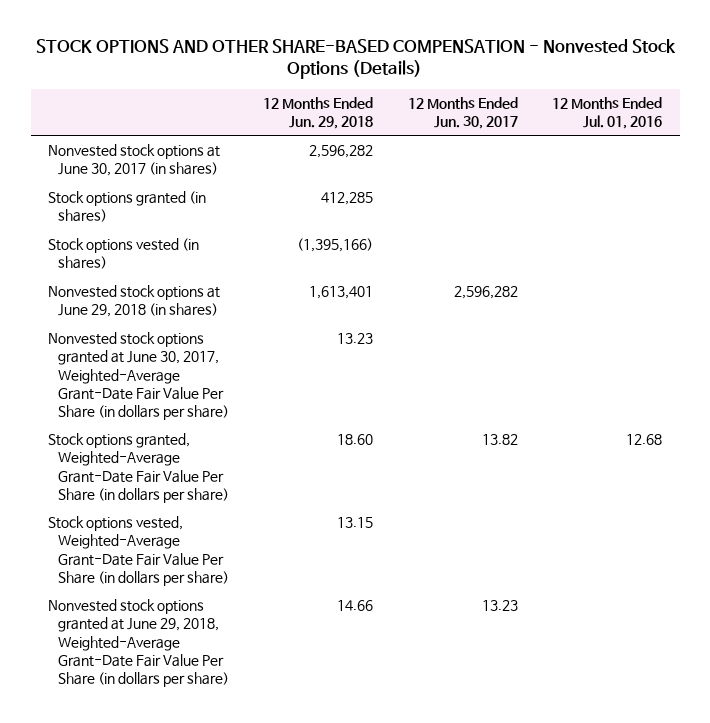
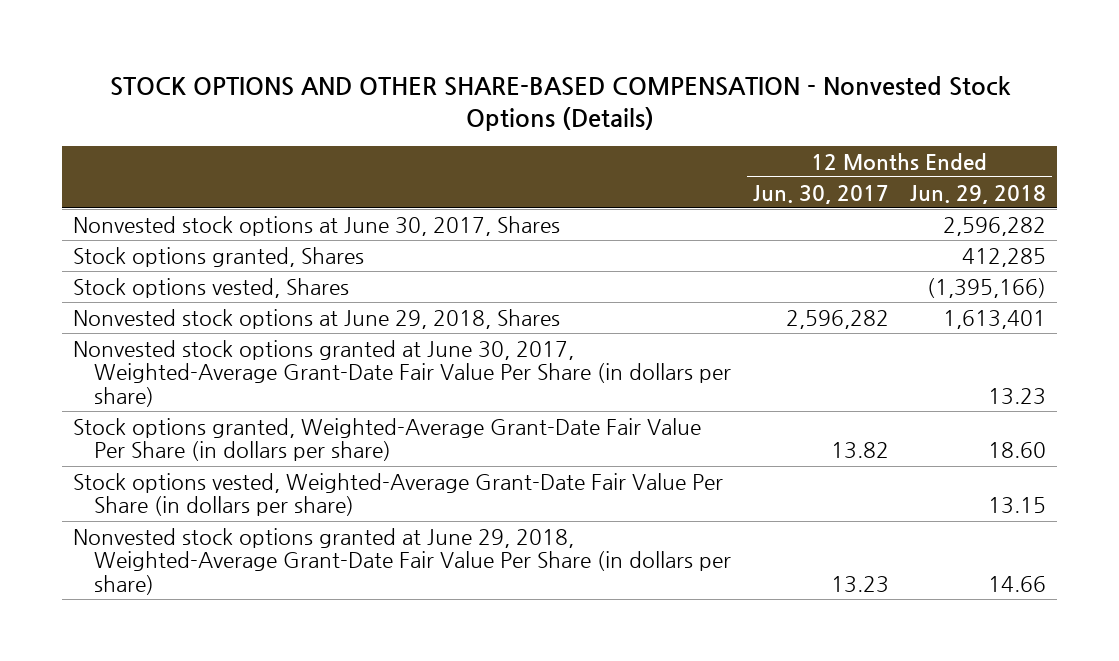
[552,97,663,130] 12 Months Ended Jul. 01, 2016 -> none
[47,144,220,177] Nonvested stock options at June 30, 2017 (in shares) -> [73,215,561,236] Nonvested stock options at June 30, 2017, Shares
[47,191,206,223] Stock options granted (in shares) -> [73,246,365,267] Stock options granted, Shares
[47,238,199,270] Stock options vested (in shares) -> [73,277,350,298] Stock options vested, Shares
[47,285,220,318] Nonvested stock options at June 29, 2018 (in shares) -> [73,308,561,329] Nonvested stock options at June 29, 2018, Shares

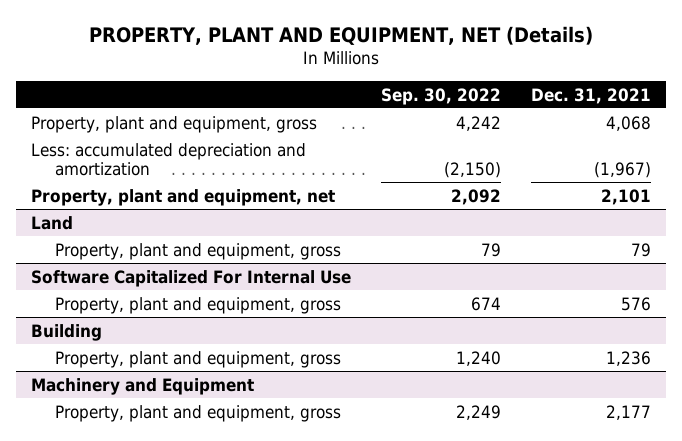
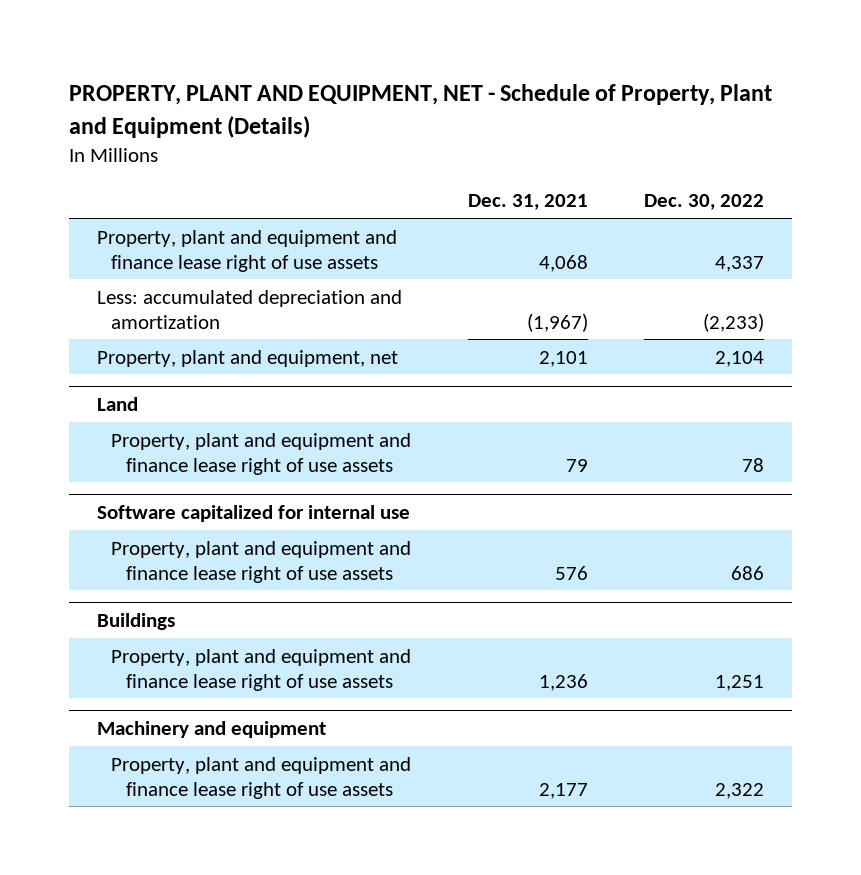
[89,25,594,45] PROPERTY, PLANT AND EQUIPMENT, NET (Details) -> [68,84,772,138] PROPERTY, PLANT AND EQUIPMENT, NET - Schedule of Property, Plant and Equipment (Details)
[381,87,502,105] Sep. 30, 2022 -> none
none -> [643,194,764,211] Dec. 30, 2022
[30,115,317,133] Property, plant and equipment, gross -> [96,229,397,272] Property, plant and equipment and finance lease right of use assets
[54,242,341,260] Property, plant and equipment, gross -> [111,432,412,475] Property, plant and equipment and finance lease right of use assets
[30,269,351,287] Software Capitalized For Internal Use -> [96,505,410,523] Software capitalized for internal use
[54,296,341,314] Property, plant and equipment, gross -> [111,540,412,583] Property, plant and equipment and finance lease right of use assets
[30,323,102,341] Building -> [96,613,175,631] Buildings
[54,350,341,368] Property, plant and equipment, gross -> [111,648,412,691] Property, plant and equipment and finance lease right of use assets
[30,377,254,395] Machinery and Equipment -> [96,721,326,739] Machinery and equipment
[54,404,341,422] Property, plant and equipment, gross -> [111,756,412,799] Property, plant and equipment and finance lease right of use assets

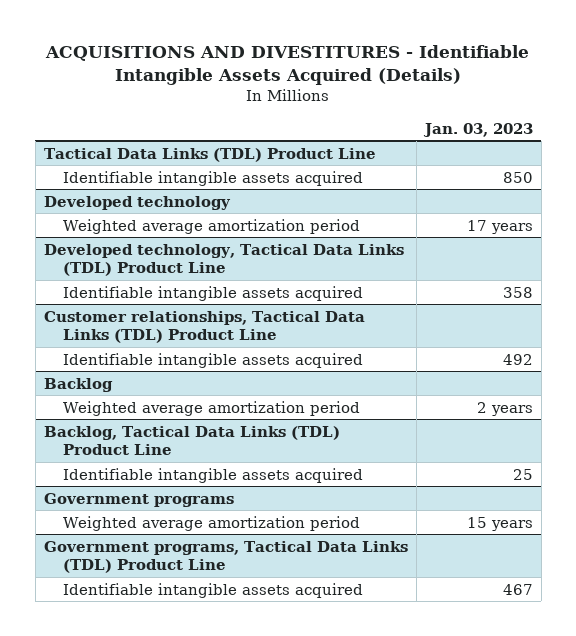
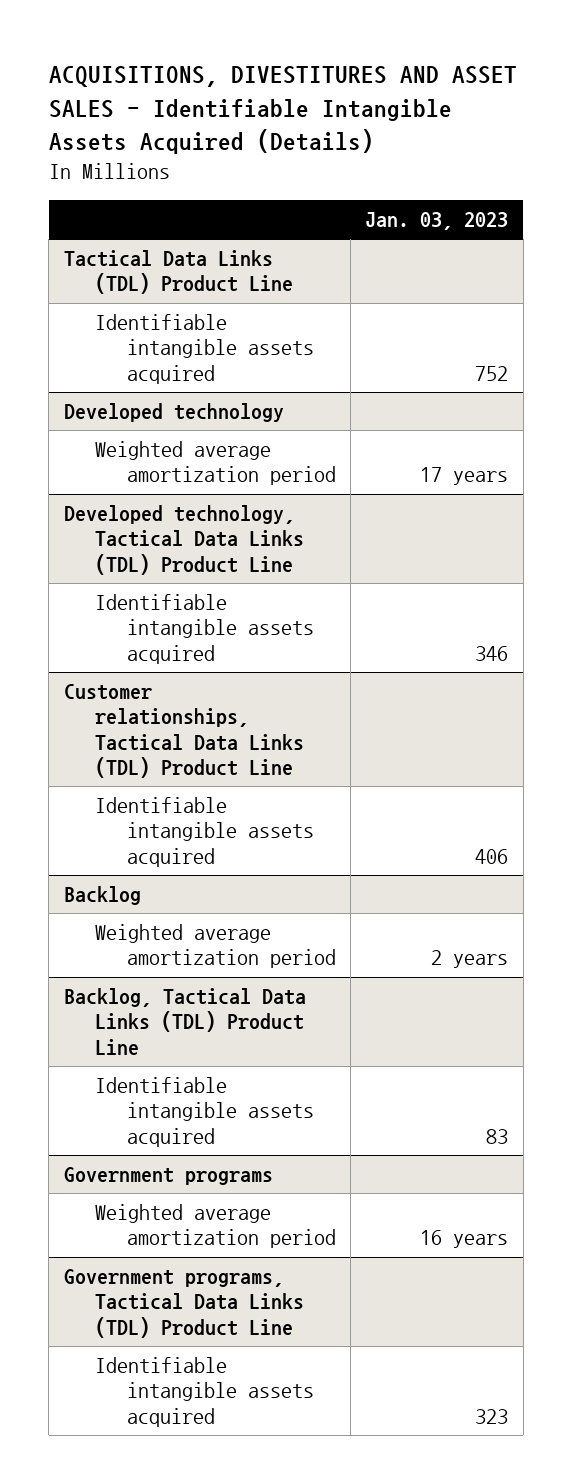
[45,45,530,86] ACQUISITIONS AND DIVESTITURES - Identifiable Intangible Assets Acquired (Details) -> [48,66,517,155] ACQUISITIONS, DIVESTITURES AND ASSET SALES - Identifiable Intangible Assets Acquired (Details)
[502,171,533,183] 850 -> [475,365,509,381] 752
[502,286,533,298] 358 -> [475,645,509,661] 346
[502,353,533,365] 492 -> [475,848,509,864] 406
[512,468,533,480] 25 -> [486,1128,509,1144] 83
[466,516,533,531] 15 years -> [420,1230,509,1249] 16 years
[502,583,533,595] 467 -> [475,1408,509,1424] 323

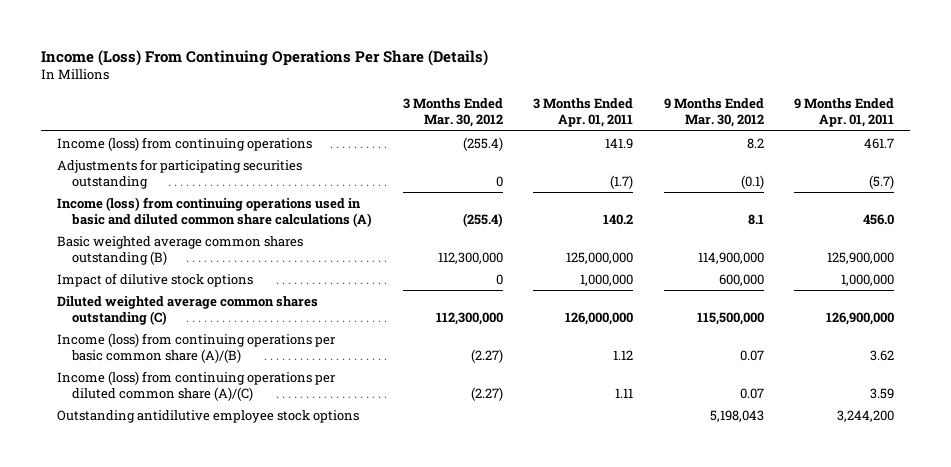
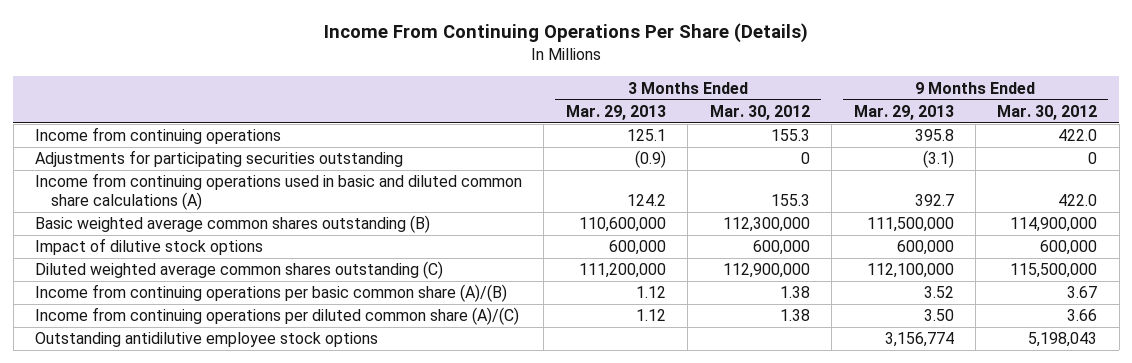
[41,49,489,66] Income (Loss) From Continuing Operations Per Share (Details) -> [324,23,809,44] Income From Continuing Operations Per Share (Details)
[533,97,634,127] 3 Months Ended Apr. 01, 2011 -> none
[794,97,895,127] 9 Months Ended Apr. 01, 2011 -> none
none -> [565,104,666,120] Mar. 29, 2013
none -> [853,104,954,120] Mar. 29, 2013
[56,136,312,151] Income (loss) from continuing operations -> [34,127,281,145] Income from continuing operations
[462,136,503,151] (255.4) -> [770,129,810,142] 155.3
[746,137,764,149] 8.2 -> [1058,129,1098,142] 422.0
[740,174,764,189] (0.1) -> [1088,152,1098,165] 0
[56,196,373,227] Income (loss) from continuing operations used in basic and diluted common share calculations (A) -> [34,173,522,211] Income from continuing operations used in basic and diluted common share calculations (A)
[462,212,503,227] (255.4) -> [770,194,810,207] 155.3
[747,213,764,225] 8.1 -> [1058,194,1098,207] 422.0
[495,273,503,285] 0 -> [752,240,810,256] 600,000
[435,311,503,325] 112,300,000 -> [722,263,810,279] 112,900,000
[56,332,336,363] Income (loss) from continuing operations per basic common share (A)/(B) -> [34,284,507,303] Income from continuing operations per basic common share (A)/(B)
[470,348,503,363] (2.27) -> [779,286,810,299] 1.38
[739,349,764,361] 0.07 -> [1067,286,1098,299] 3.67
[56,370,336,401] Income (loss) from continuing operations per diluted common share (A)/(C) -> [34,307,519,326] Income from continuing operations per diluted common share (A)/(C)
[470,386,503,401] (2.27) -> [779,309,810,322] 1.38
[739,387,764,399] 0.07 -> [1067,309,1098,322] 3.66

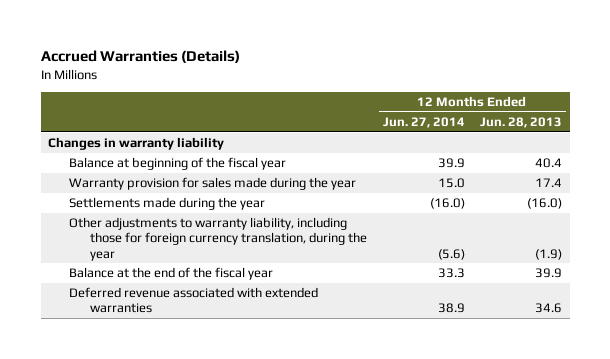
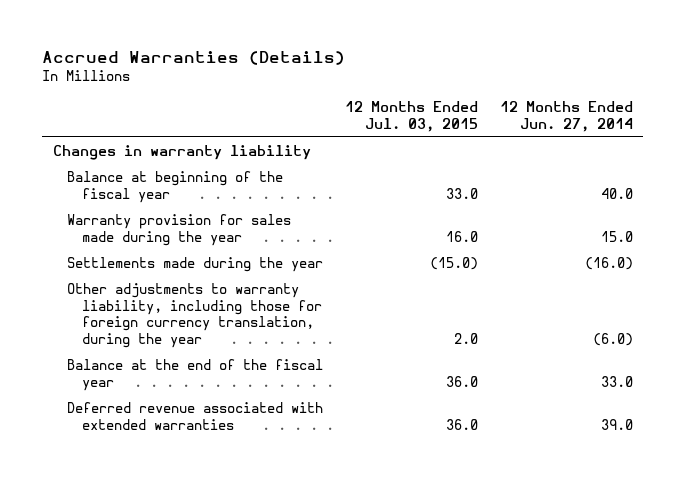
[479,117,562,129] Jun. 28, 2013 -> none
none -> [345,101,479,133] 12 Months Ended Jul. 03, 2015
[437,158,465,169] 39.9 -> [600,187,633,199] 40.0
[437,248,465,260] (5.6) -> [592,333,633,347] (6.0)
[437,268,465,279] 33.3 -> [600,375,633,387] 33.0
[437,303,465,314] 38.9 -> [600,418,633,430] 39.0

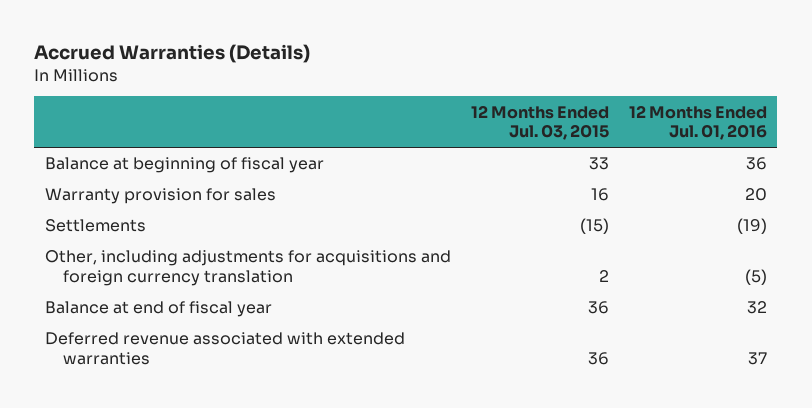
[499,101,633,133] 12 Months Ended Jun. 27, 2014 -> none
none -> [629,104,768,141] 12 Months Ended Jul. 01, 2016
[52,145,311,161] Changes in warranty liability -> none
[67,171,284,203] Balance at beginning of the fiscal year -> [44,157,324,174] Balance at beginning of fiscal year
[446,187,479,199] 33.0 -> [588,157,609,171] 33
[67,214,292,246] Warranty provision for sales made during the year -> [44,188,276,205] Warranty provision for sales
[446,230,479,242] 16.0 -> [590,188,609,202] 16
[67,257,324,273] Settlements made during the year -> [44,219,146,233] Settlements
[430,257,479,271] (15.0) -> [579,218,609,235] (15)
[67,283,322,349] Other adjustments to warranty liability, including those for foreign currency translation, during the year -> [44,250,451,287] Other, including adjustments for acquisitions and foreign currency translation
[454,333,479,345] 2.0 -> [598,270,609,283] 2
[67,359,324,391] Balance at the end of the fiscal year -> [44,301,272,318] Balance at end of fiscal year
[446,375,479,387] 36.0 -> [587,301,609,315] 36
[446,418,479,430] 36.0 -> [587,352,609,366] 36

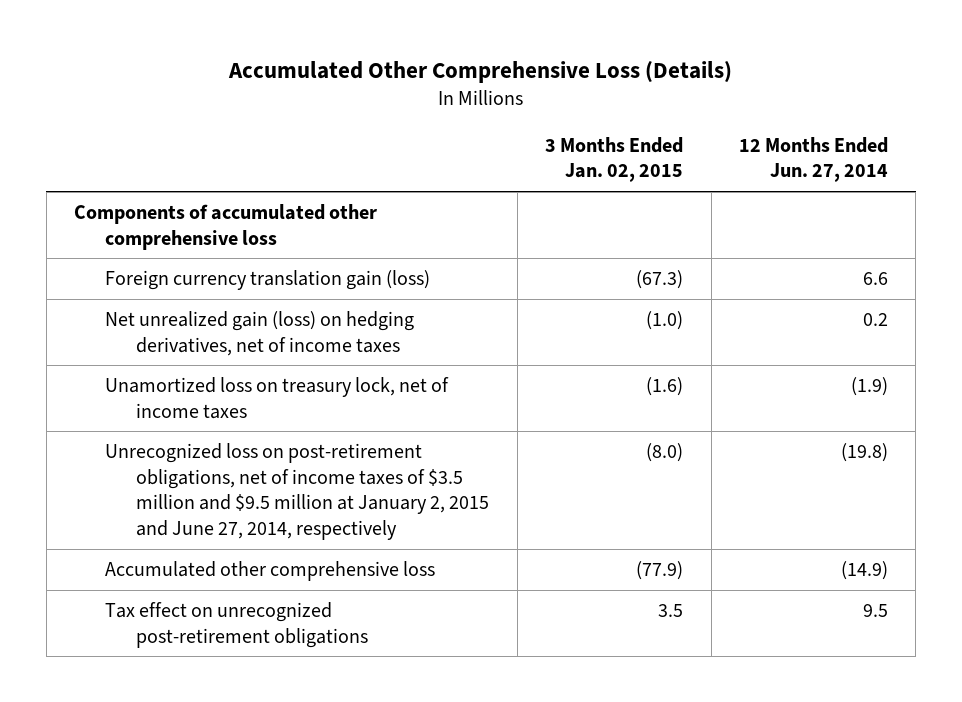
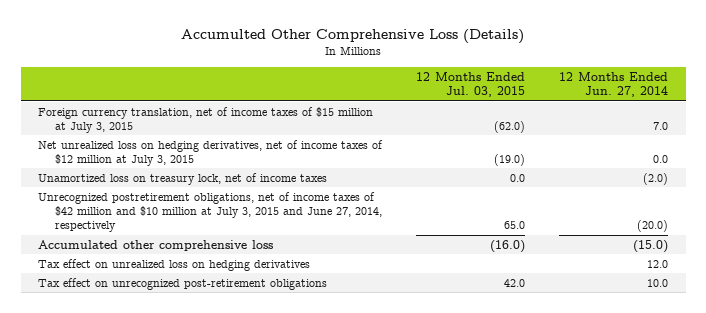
[228,60,733,83] Accumulated Other Comprehensive Loss (Details) -> [181,29,525,45] Accumulted Other Comprehensive Loss (Details)
[545,136,684,183] 3 Months Ended Jan. 02, 2015 -> none
none -> [416,71,526,98] 12 Months Ended Jul. 03, 2015
[74,204,378,250] Components of accumulated other comprehensive loss -> none
[105,270,431,291] Foreign currency translation gain (loss) -> [37,106,373,133] Foreign currency translation, net of income taxes of $15 million at July 3, 2015
[863,272,889,286] 6.6 -> [653,121,669,130] 7.0
[105,311,415,356] Net unrealized gain (loss) on hedging derivatives, net of income taxes -> [37,139,383,166] Net unrealized loss on hedging derivatives, net of income taxes of $12 million at July 3, 2015
[863,313,889,327] 0.2 -> [653,154,669,163] 0.0
[851,377,889,397] (1.9) -> [643,172,669,185] (2.0)
[105,443,490,540] Unrecognized loss on post-retirement obligations, net of income taxes of $3.5 million and $9.5 million at January 2, 2015 and June 27, 2014, respectively -> [37,191,383,233] Unrecognized postretirement obligations, net of income taxes of $42 million and $10 million at July 3, 2015 and June 27, 2014, respectively
[841,443,889,463] (19.8) -> [637,220,669,233] (20.0)
[841,561,889,581] (14.9) -> [633,239,669,253] (15.0)
none -> [37,258,310,271] Tax effect on unrealized loss on hedging derivatives
[863,604,889,618] 9.5 -> [647,278,669,287] 10.0

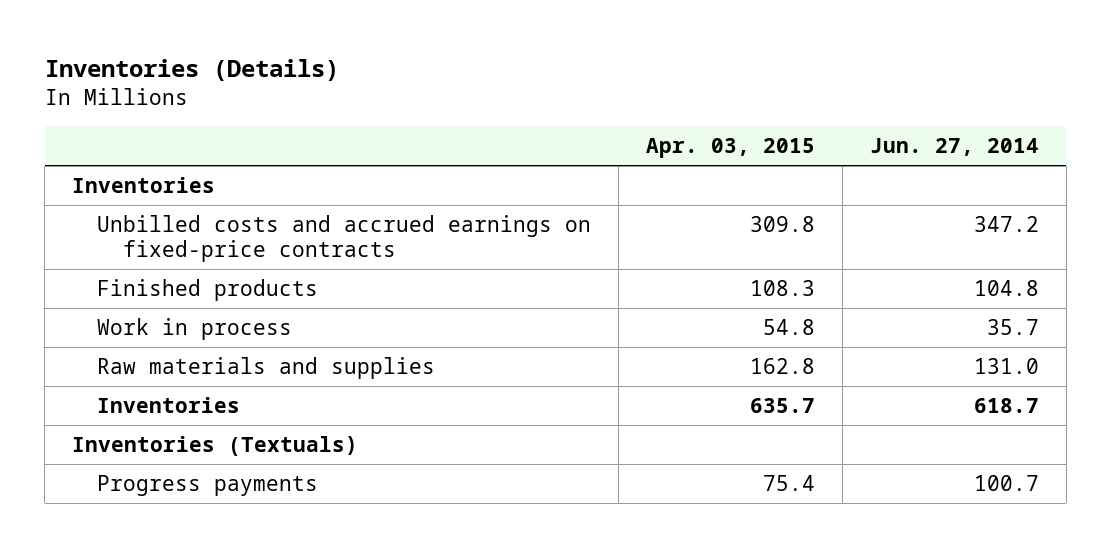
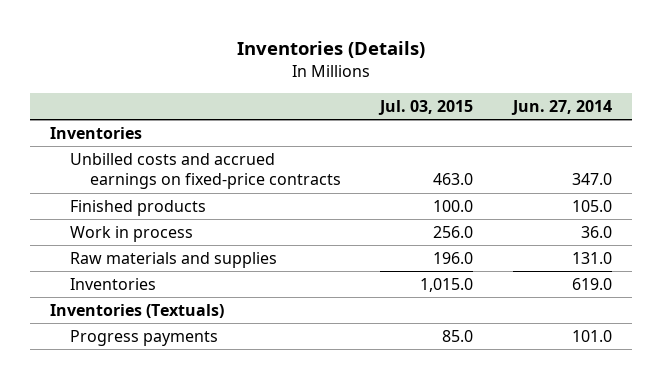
[646,138,816,159] Apr. 03, 2015 -> none
none -> [378,99,474,115] Jul. 03, 2015
[973,216,1039,233] 347.2 -> [572,173,613,186] 347.0
[973,280,1039,297] 104.8 -> [572,199,613,212] 105.0
[986,319,1039,336] 35.7 -> [581,225,613,238] 36.0
[973,398,1039,414] 618.7 -> [572,277,613,290] 619.0
[973,475,1039,492] 100.7 -> [572,329,613,342] 101.0

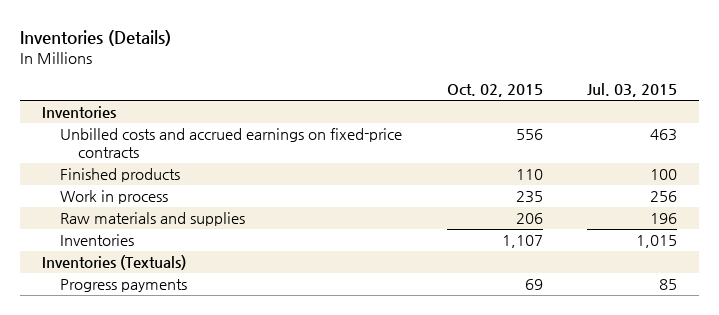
[511,99,613,115] Jun. 27, 2014 -> none
none -> [446,84,543,98] Oct. 02, 2015
[433,173,474,186] 463.0 -> [649,129,677,142] 463
[433,199,474,212] 100.0 -> [649,169,677,181] 100
[433,225,474,238] 256.0 -> [649,191,677,203] 256
[433,251,474,264] 196.0 -> [649,213,677,225] 196
[420,277,474,292] 1,015.0 -> [635,235,677,249] 1,015
[442,329,474,342] 85.0 -> [658,279,677,291] 85

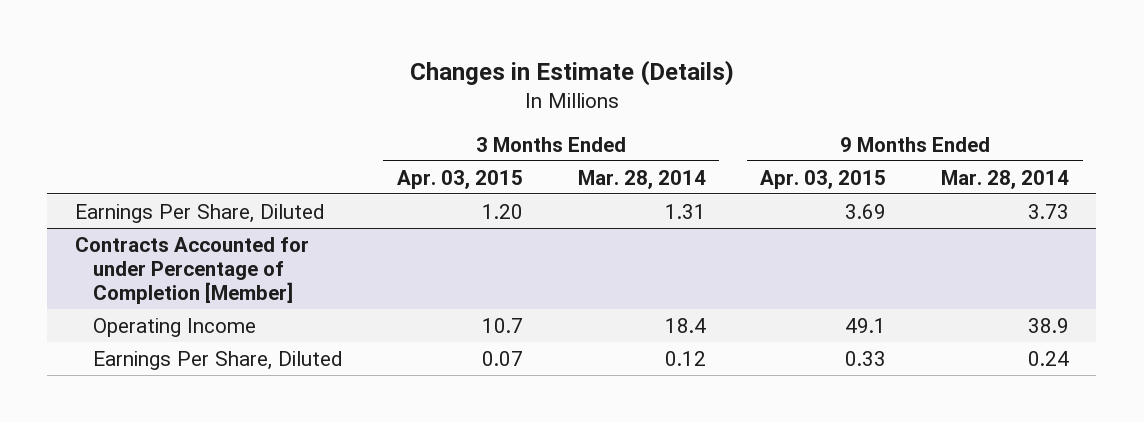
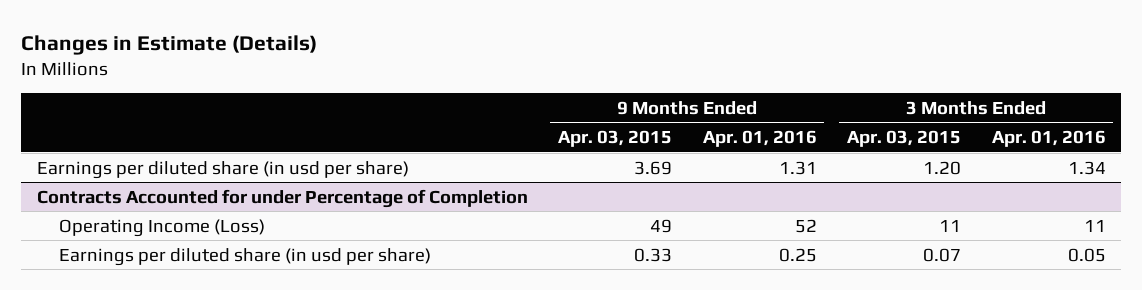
[577,169,706,189] Mar. 28, 2014 -> none
[941,169,1070,189] Mar. 28, 2014 -> none
none -> [702,129,817,147] Apr. 01, 2016
none -> [991,129,1106,147] Apr. 01, 2016
[74,203,324,223] Earnings Per Share, Diluted -> [36,160,409,179] Earnings per diluted share (in usd per share)
[74,236,309,305] Contracts Accounted for under Percentage of Completion [Member] -> [36,188,528,208] Contracts Accounted for under Percentage of Completion
[93,317,257,337] Operating Income -> [58,218,265,237] Operating Income (Loss)
[482,317,524,333] 10.7 -> [939,219,962,232] 11
[845,317,887,333] 49.1 -> [650,218,673,233] 49
[93,350,343,370] Earnings Per Share, Diluted -> [58,247,431,266] Earnings per diluted share (in usd per share)

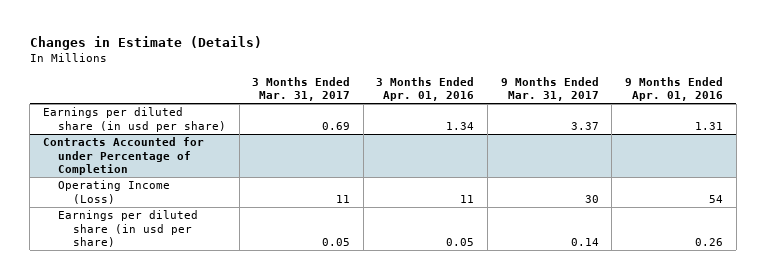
[558,129,673,147] Apr. 03, 2015 -> none
[847,129,962,147] Apr. 03, 2015 -> none
none -> [252,76,351,102] 3 Months Ended Mar. 31, 2017
none -> [500,76,599,102] 9 Months Ended Mar. 31, 2017
[794,218,817,233] 52 -> [709,194,724,203] 54
[778,247,817,262] 0.25 -> [695,237,724,246] 0.26

